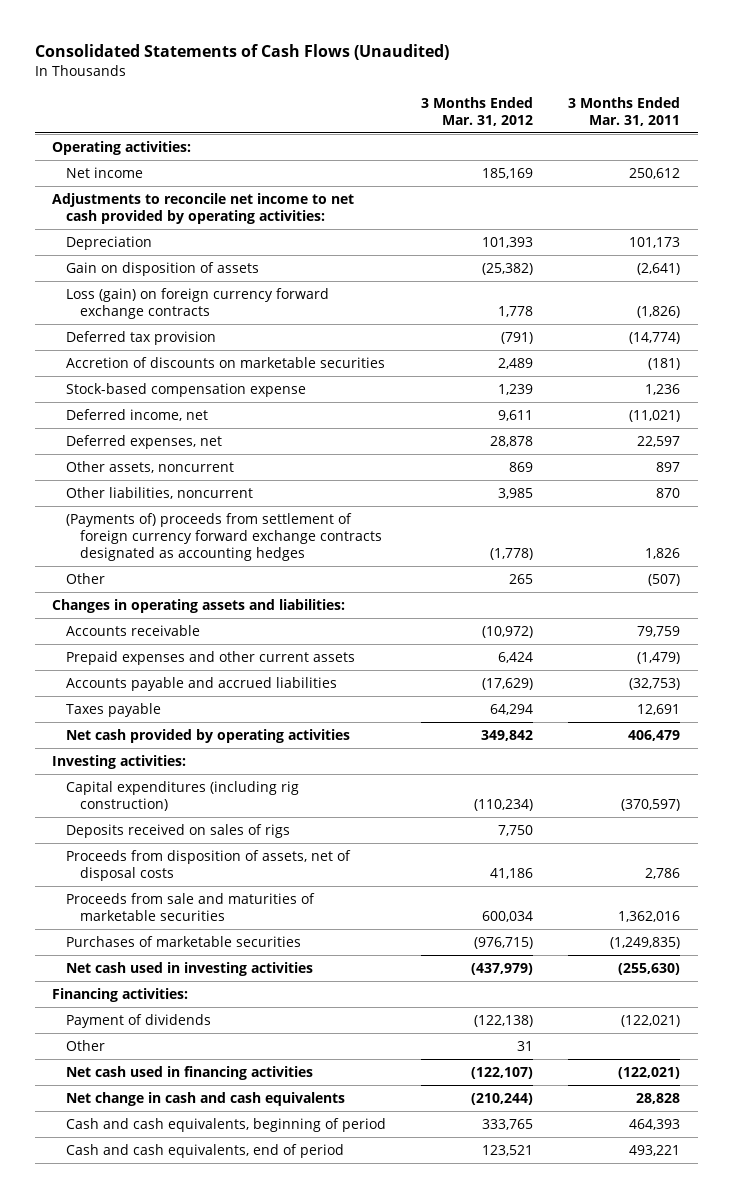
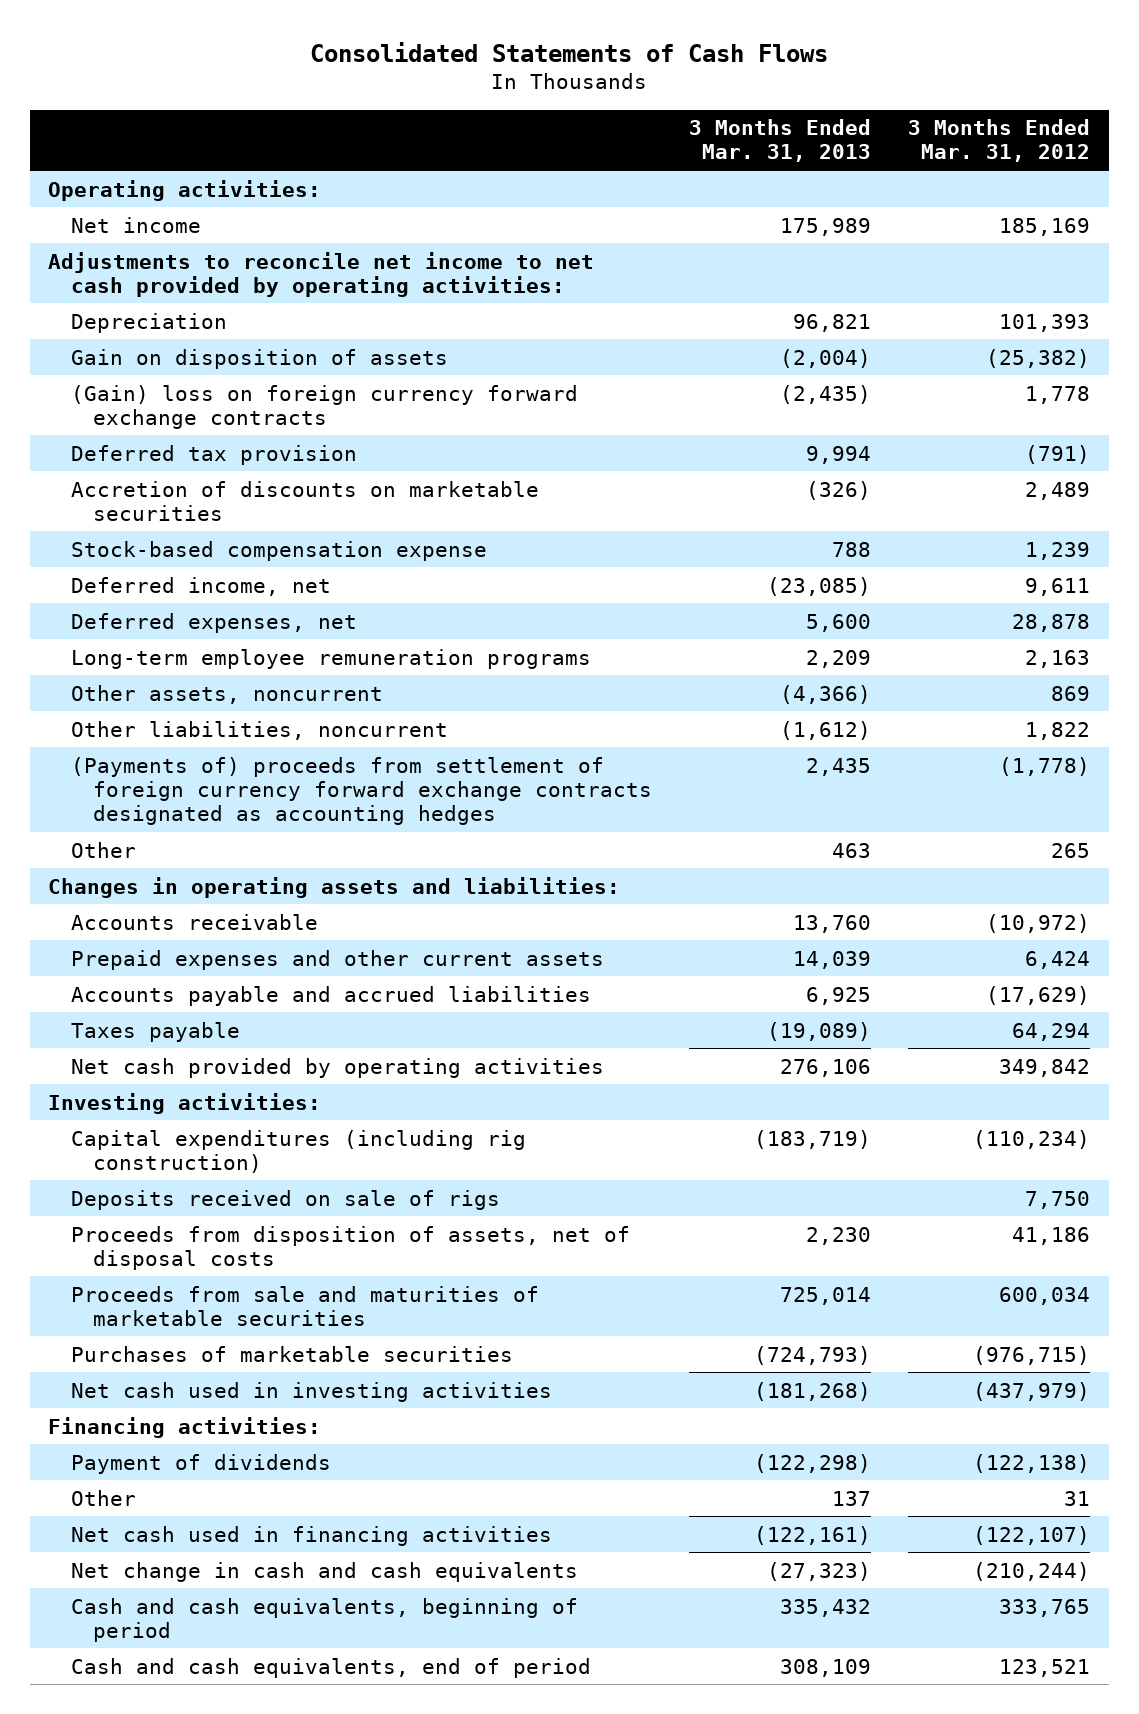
[34,43,449,60] Consolidated Statements of Cash Flows (Unaudited) -> [310,41,829,62] Consolidated Statements of Cash Flows
[568,96,681,126] 3 Months Ended Mar. 31, 2011 -> none
none -> [689,119,872,163] 3 Months Ended Mar. 31, 2013
[66,287,330,319] Loss (gain) on foreign currency forward exchange contracts -> [70,384,578,429] (Gain) loss on foreign currency forward exchange contracts
none -> [70,648,591,669] Long-term employee remuneration programs
[498,487,534,499] 3,985 -> [1025,721,1091,740] 1,822
[66,823,291,838] Deposits received on sales of rigs -> [70,1189,500,1210] Deposits received on sale of rigs

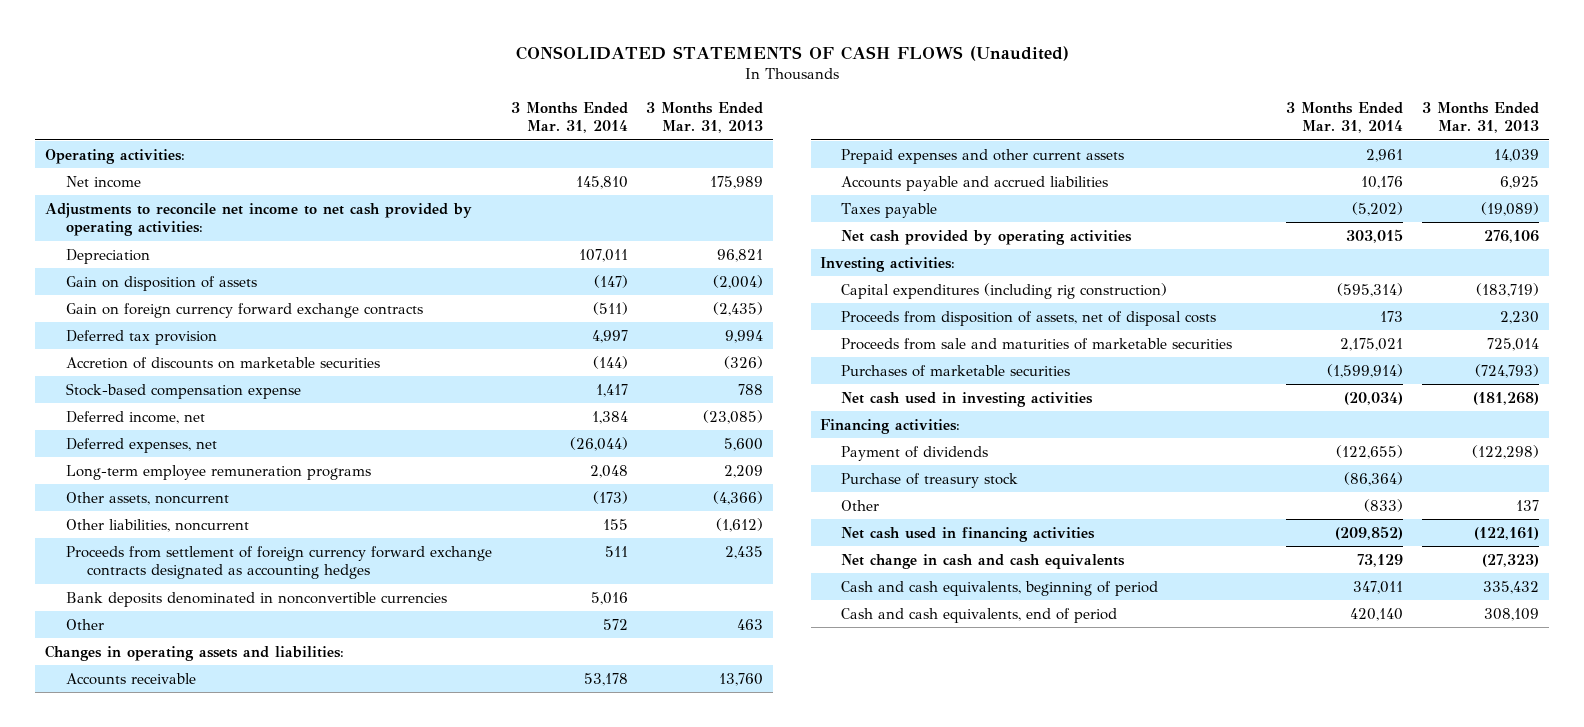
[310,41,829,62] Consolidated Statements of Cash Flows -> [515,45,1069,61] CONSOLIDATED STATEMENTS OF CASH FLOWS (Unaudited)
[908,119,1091,163] 3 Months Ended Mar. 31, 2012 -> none
none -> [510,102,628,134] 3 Months Ended Mar. 31, 2014
[70,384,578,429] (Gain) loss on foreign currency forward exchange contracts -> [65,302,423,318] Gain on foreign currency forward exchange contracts
[70,756,652,825] (Payments of) proceeds from settlement of foreign currency forward exchange contracts designated as accounting hedges -> [65,545,492,580] Proceeds from settlement of foreign currency forward exchange contracts designated as accounting hedges
none -> [65,591,447,607] Bank deposits denominated in nonconvertible currencies
[70,1189,500,1210] Deposits received on sale of rigs -> none
none -> [841,472,1019,488] Purchase of treasury stock

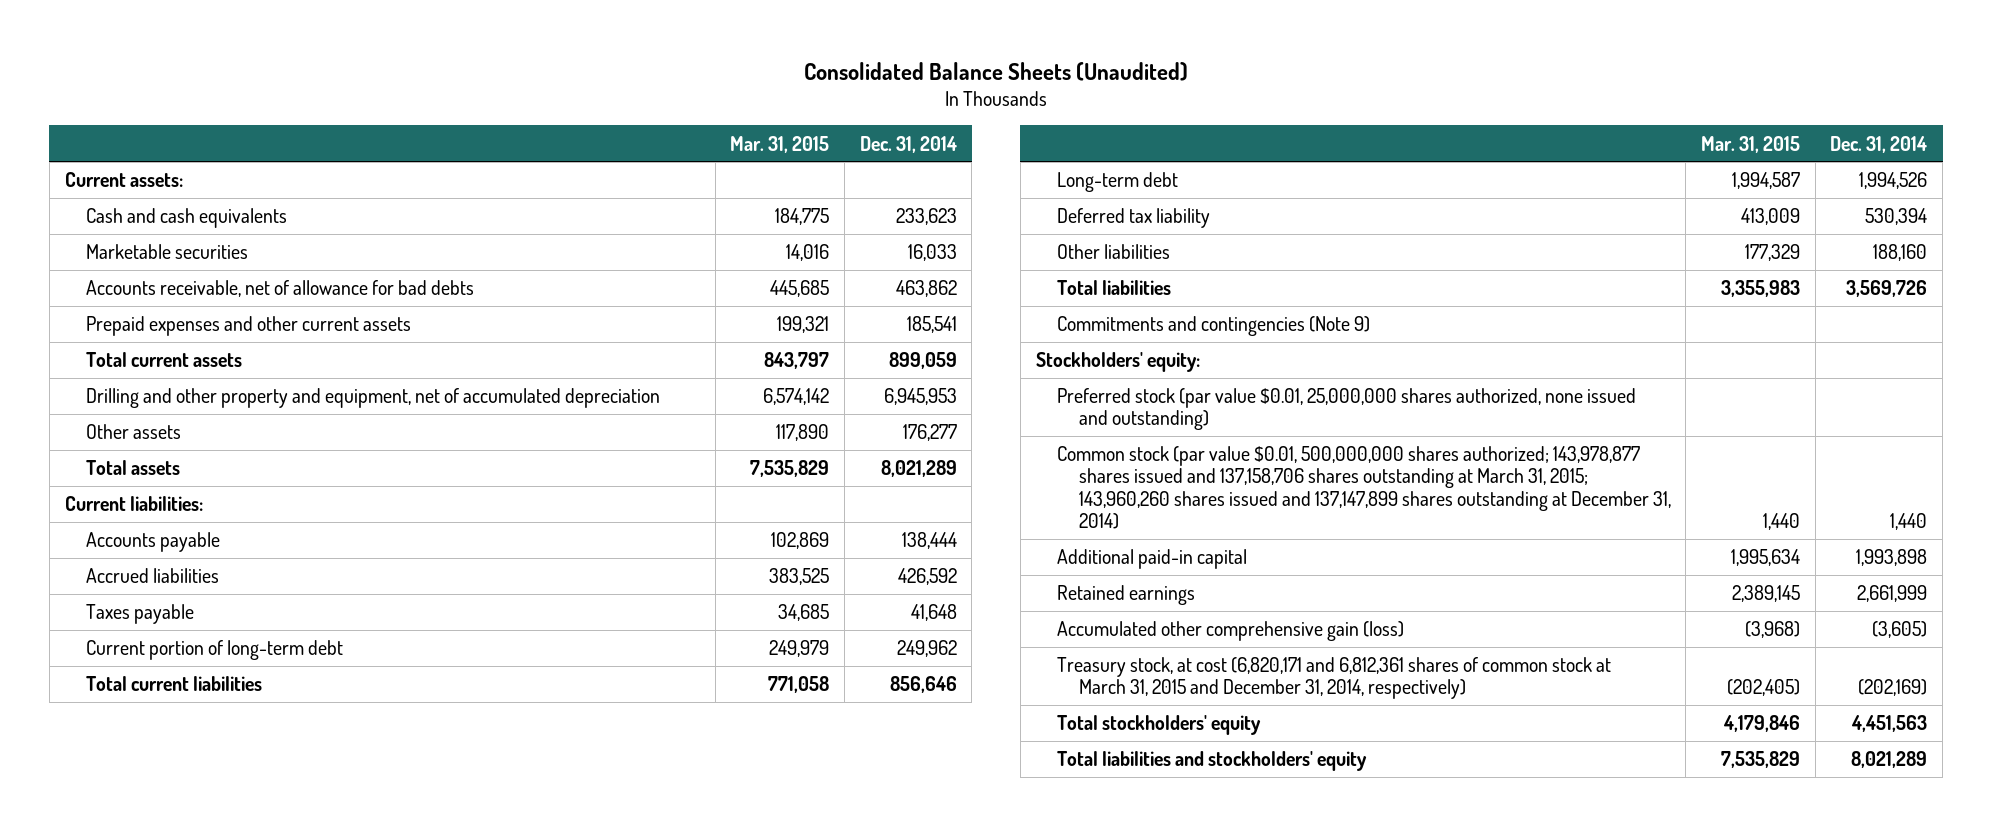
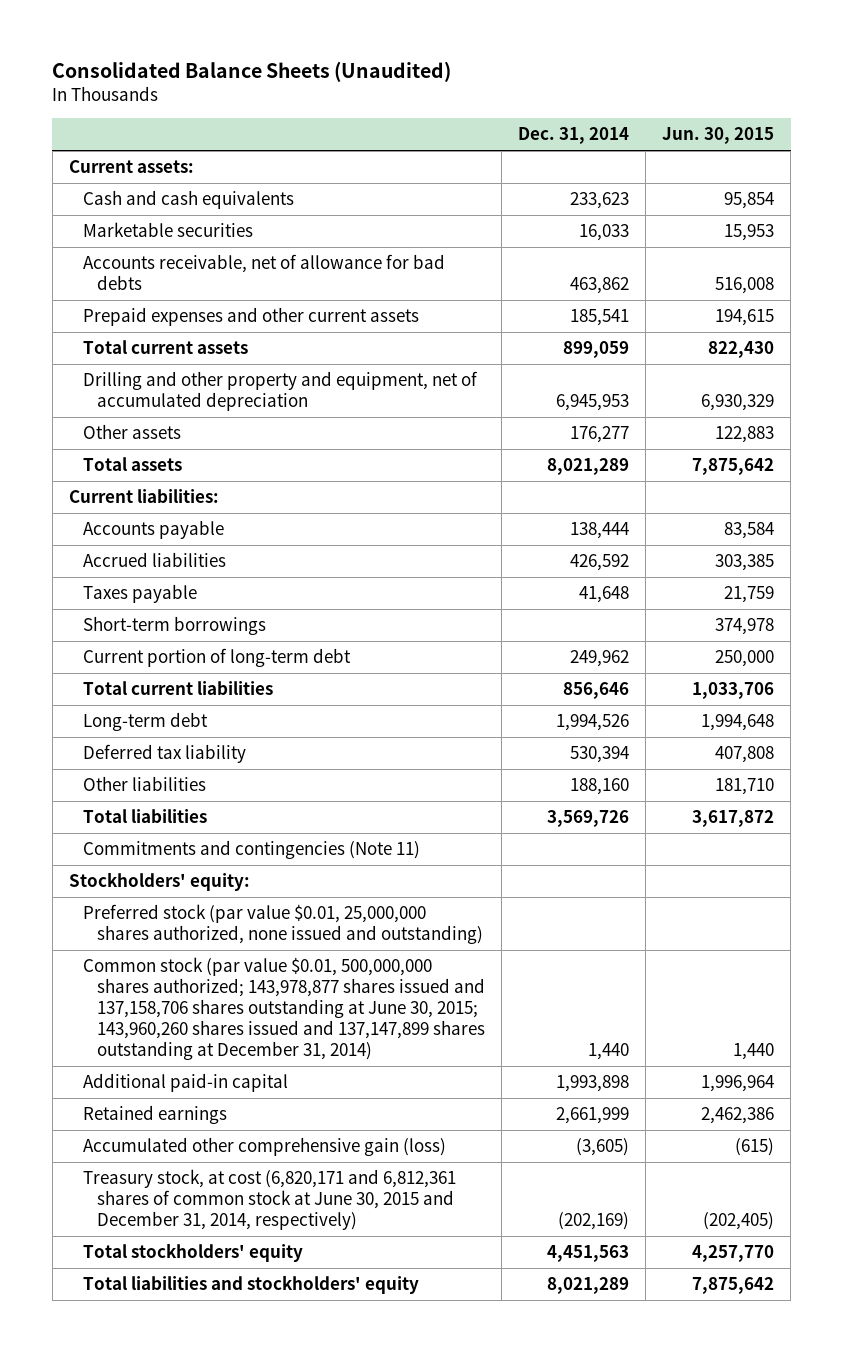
[730,135,830,153] Mar. 31, 2015 -> none
none -> [662,126,775,144] Jun. 30, 2015
none -> [82,616,266,636] Short-term borrowings
[1057,316,1371,337] Commitments and contingencies (Note 9) -> [82,840,420,860] Commitments and contingencies (Note 11)
[1057,446,1671,530] Common stock (par value $0.01, 500,000,000 shares authorized; 143,978,877 shares issued and 137,158,706 shares outstanding at March 31, 2015; 143,960,260 shares issued and 137,147,899 shares outstanding at December 31, 2014) -> [82,957,486,1060] Common stock (par value $0.01, 500,000,000 shares authorized; 143,978,877 shares issued and 137,158,706 shares outstanding at June 30, 2015; 143,960,260 shares issued and 137,147,899 shares outstanding at December 31, 2014)
[1057,657,1612,700] Treasury stock, at cost (6,820,171 and 6,812,361 shares of common stock at March 31, 2015 and December 31, 2014, respectively) -> [82,1169,456,1231] Treasury stock, at cost (6,820,171 and 6,812,361 shares of common stock at June 30, 2015 and December 31, 2014, respectively)

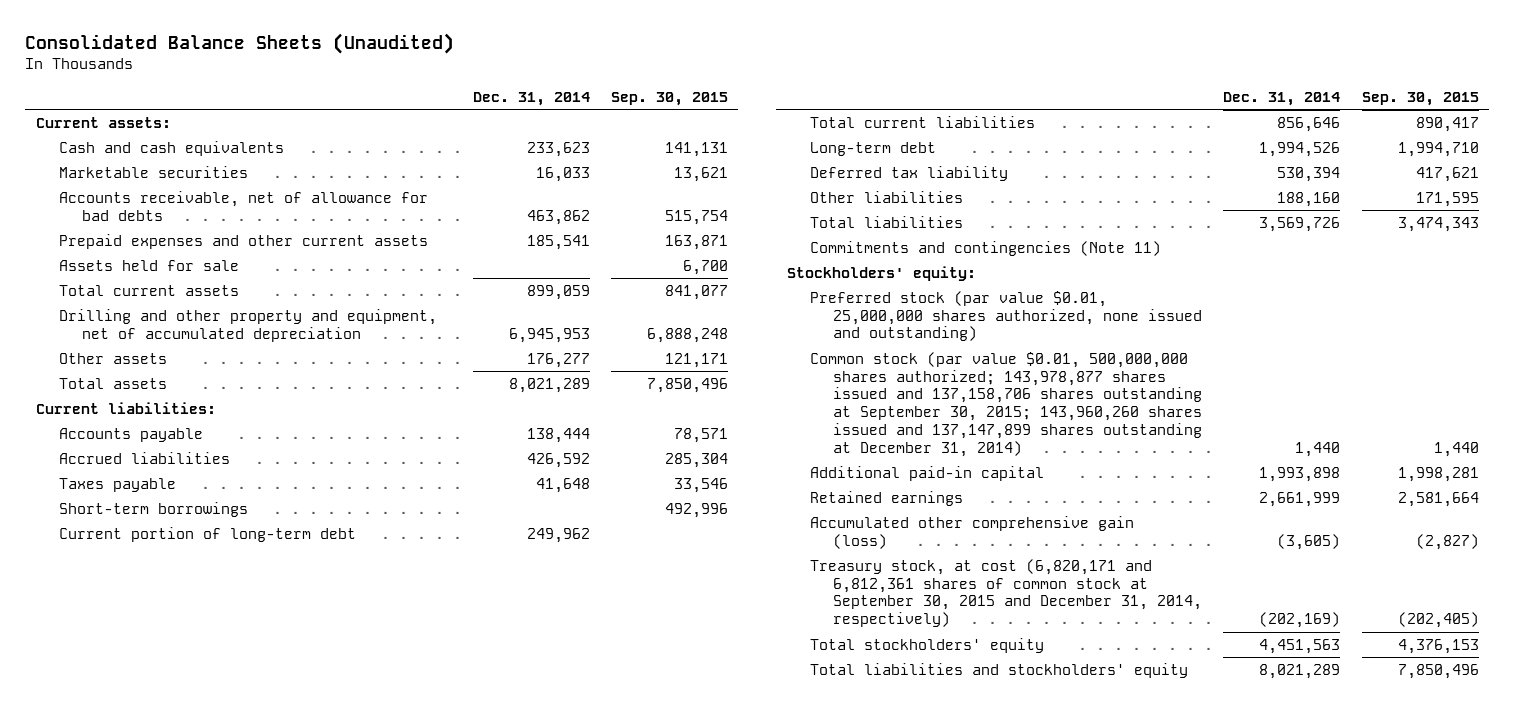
[662,126,775,144] Jun. 30, 2015 -> none
none -> [610,91,728,106] Sep. 30, 2015
none -> [59,259,240,271] Assets held for sale
[82,957,486,1060] Common stock (par value $0.01, 500,000,000 shares authorized; 143,978,877 shares issued and 137,158,706 shares outstanding at June 30, 2015; 143,960,260 shares issued and 137,147,899 shares outstanding at December 31, 2014) -> [809,351,1203,458] Common stock (par value $0.01, 500,000,000 shares authorized; 143,978,877 shares issued and 137,158,706 shares outstanding at September 30, 2015; 143,960,260 shares issued and 137,147,899 shares outstanding at December 31, 2014)
[82,1169,456,1231] Treasury stock, at cost (6,820,171 and 6,812,361 shares of common stock at June 30, 2015 and December 31, 2014, respectively) -> [809,558,1203,628] Treasury stock, at cost (6,820,171 and 6,812,361 shares of common stock at September 30, 2015 and December 31, 2014, respectively)

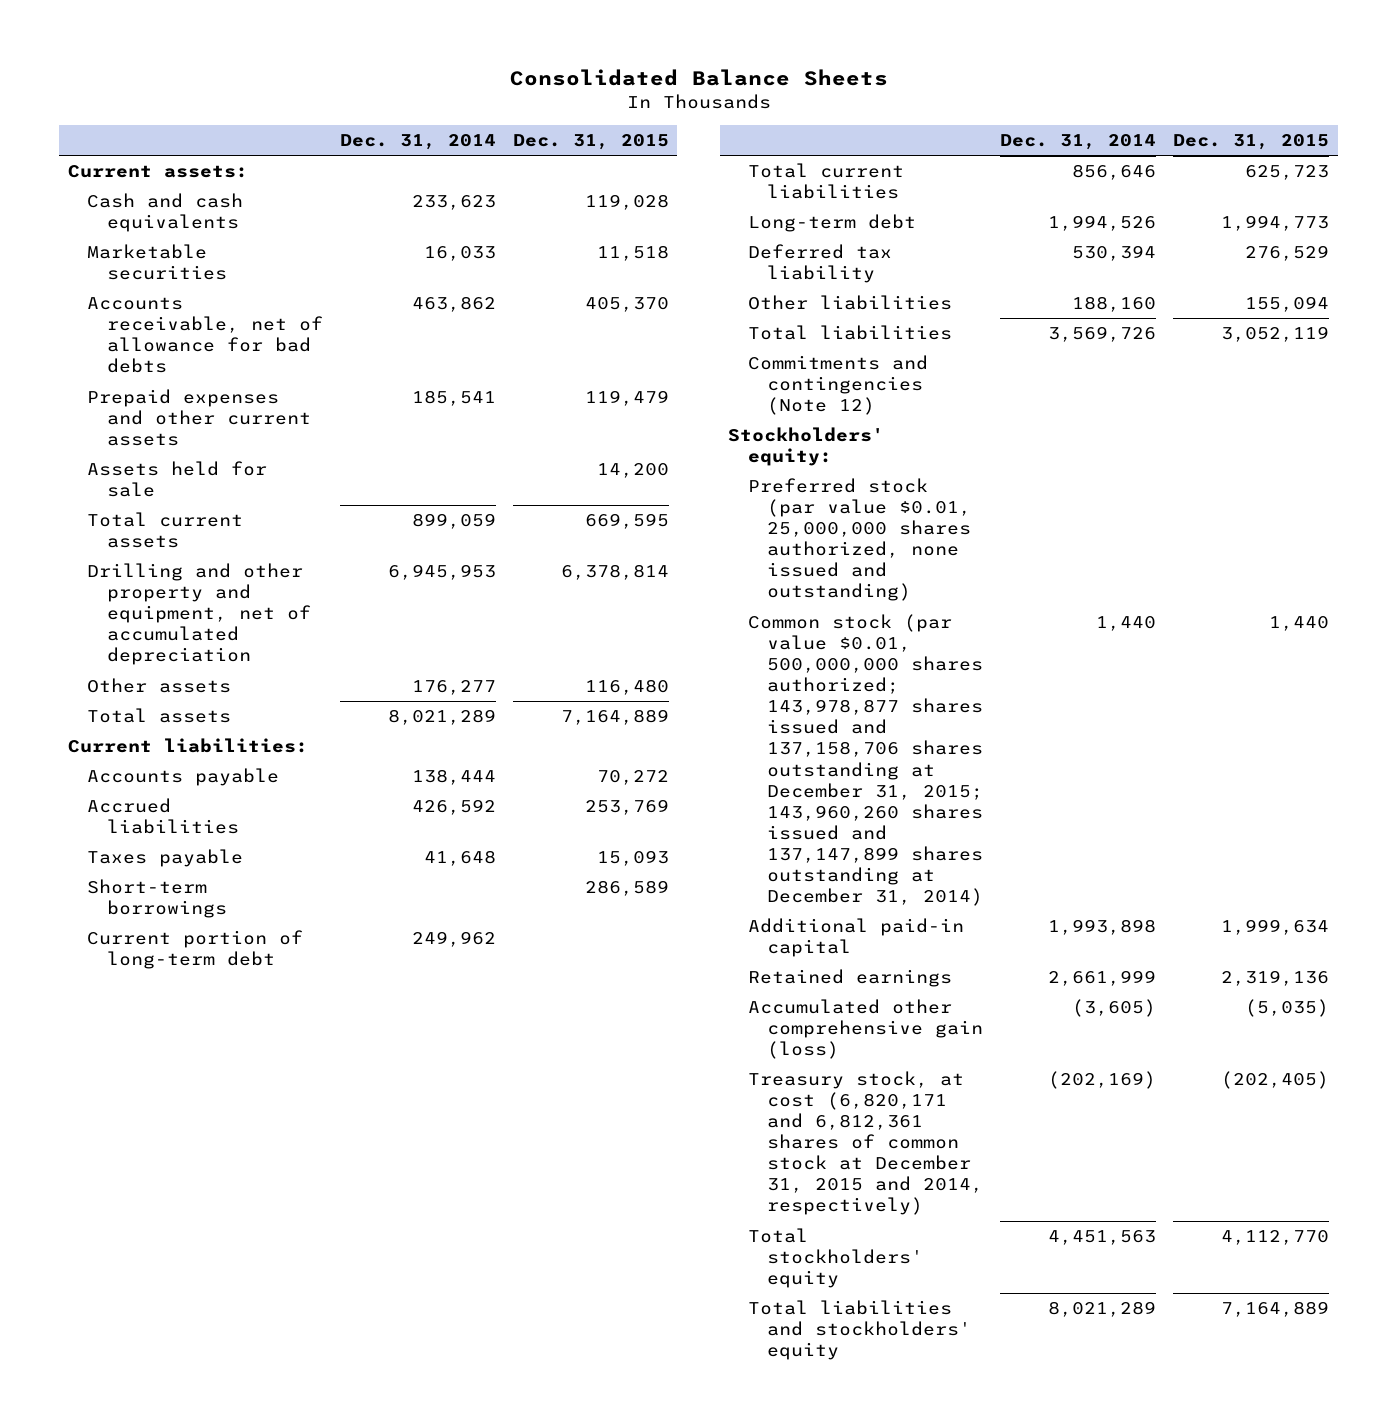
[25,32,455,54] Consolidated Balance Sheets (Unaudited) -> [509,69,888,87] Consolidated Balance Sheets
[610,91,728,106] Sep. 30, 2015 -> none
none -> [512,133,669,150] Dec. 31, 2015
[809,240,1161,256] Commitments and contingencies (Note 11) -> [747,355,928,416] Commitments and contingencies (Note 12)
[809,351,1203,458] Common stock (par value $0.01, 500,000,000 shares authorized; 143,978,877 shares issued and 137,158,706 shares outstanding at September 30, 2015; 143,960,260 shares issued and 137,147,899 shares outstanding at December 31, 2014) -> [747,614,984,906] Common stock (par value $0.01, 500,000,000 shares authorized; 143,978,877 shares issued and 137,158,706 shares outstanding at December 31, 2015; 143,960,260 shares issued and 137,147,899 shares outstanding at December 31, 2014)
[809,558,1203,628] Treasury stock, at cost (6,820,171 and 6,812,361 shares of common stock at September 30, 2015 and December 31, 2014, respectively) -> [747,1071,984,1216] Treasury stock, at cost (6,820,171 and 6,812,361 shares of common stock at December 31, 2015 and 2014, respectively)

